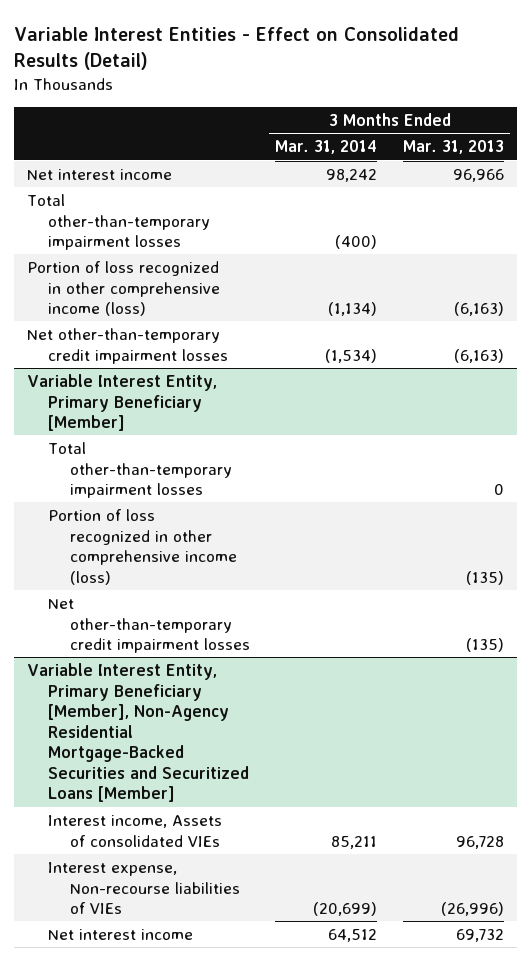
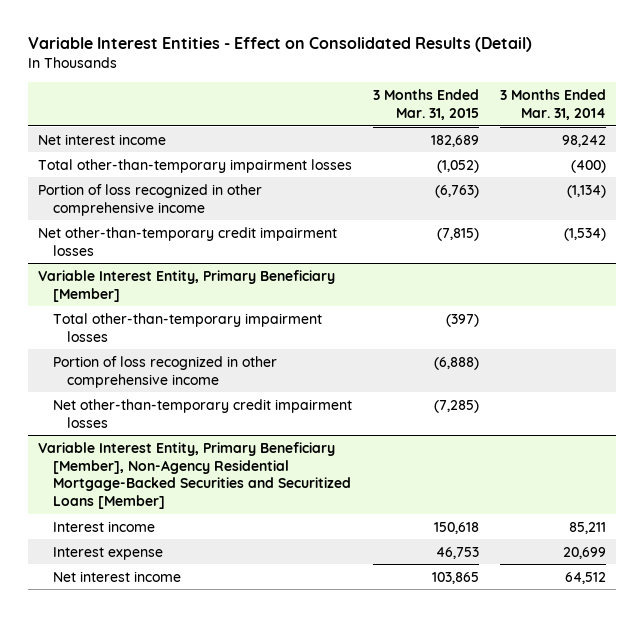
[402,140,504,155] Mar. 31, 2013 -> none
none -> [372,88,479,120] 3 Months Ended Mar. 31, 2015
[27,260,221,317] Portion of loss recognized in other comprehensive income (loss) -> [38,183,263,216] Portion of loss recognized in other comprehensive income
[48,508,237,585] Portion of loss recognized in other comprehensive income (loss) -> [52,355,277,388] Portion of loss recognized in other comprehensive income
[48,814,223,847] Interest income, Assets of consolidated VIEs -> [52,520,155,532] Interest income
[48,861,240,915] Interest expense, Non-recourse liabilities of VIEs -> [52,546,163,560] Interest expense
[313,902,378,917] (20,699) -> [562,546,606,559] 20,699

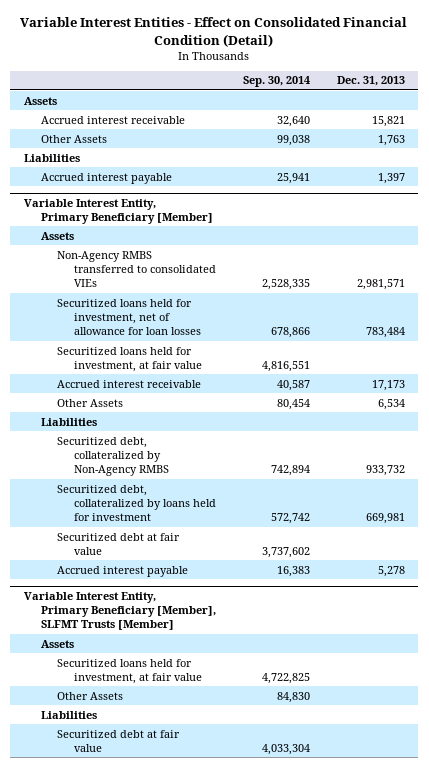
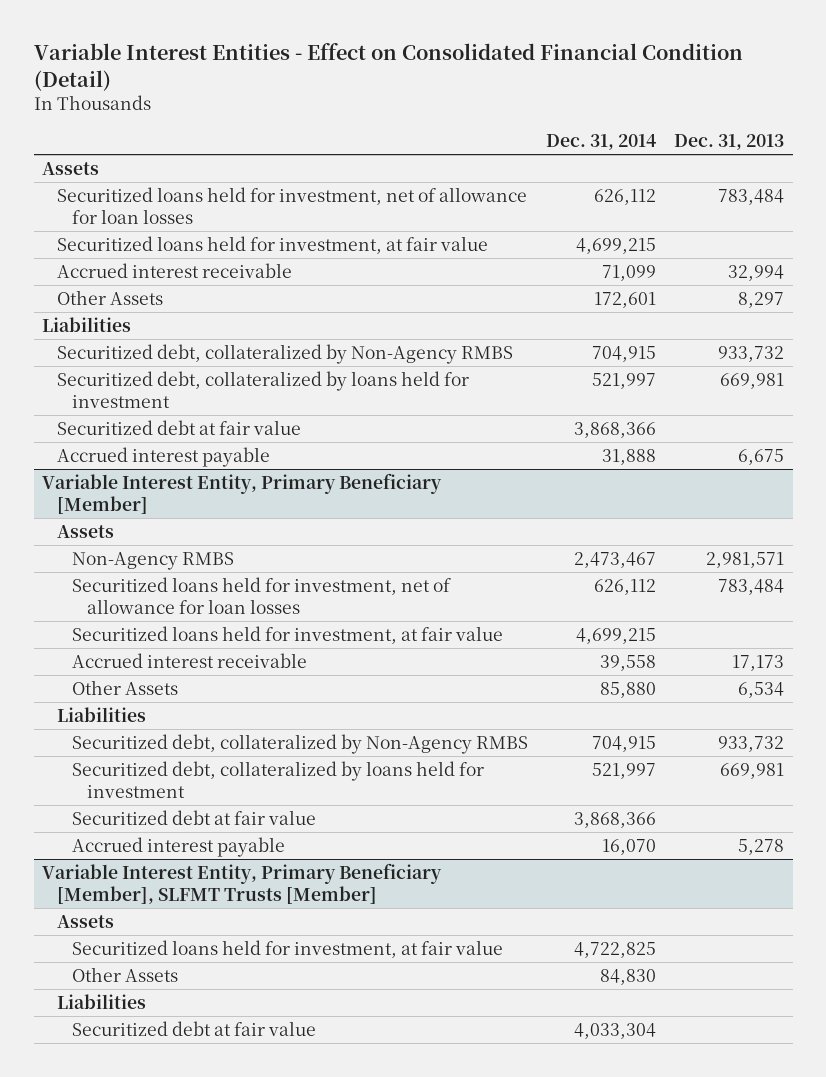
[243,76,311,88] Sep. 30, 2014 -> none
none -> [545,134,656,151] Dec. 31, 2014
none -> [57,186,528,224] Securitized loans held for investment, net of allowance for loan losses
none -> [57,235,489,254] Securitized loans held for investment, at fair value
[372,115,406,127] 15,821 -> [727,264,784,281] 32,994
[378,134,406,146] 1,763 -> [737,291,784,308] 8,297
none -> [57,343,514,364] Securitized debt, collateralized by Non-Agency RMBS
none -> [57,370,470,408] Securitized debt, collateralized by loans held for investment
none -> [57,419,302,435] Securitized debt at fair value
[378,172,406,184] 1,397 -> [737,448,784,465] 6,675
[57,250,217,288] Non-Agency RMBS transferred to consolidated VIEs -> [72,551,235,570] Non-Agency RMBS

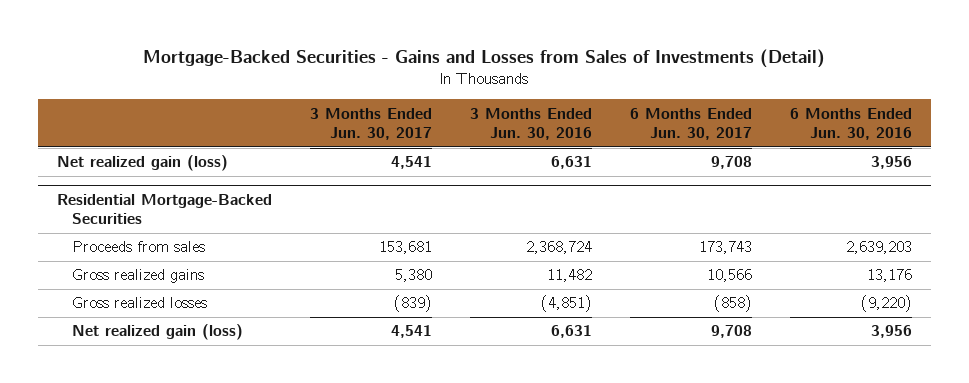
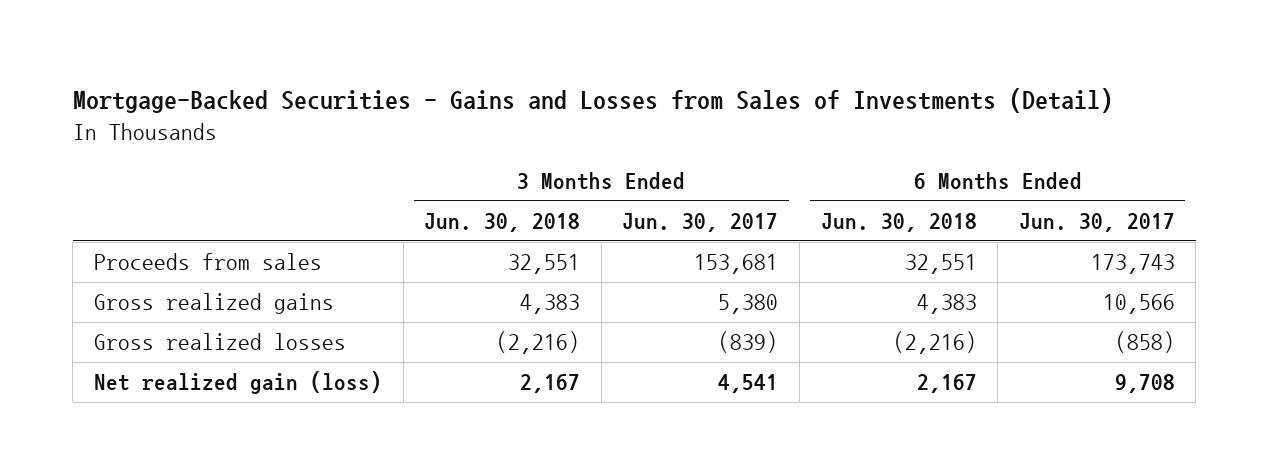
[469,107,592,141] 3 Months Ended Jun. 30, 2016 -> none
[789,107,912,141] 6 Months Ended Jun. 30, 2016 -> none
none -> [424,213,581,233] Jun. 30, 2018
none -> [820,213,977,233] Jun. 30, 2018
[57,155,229,172] Net realized gain (loss) -> none
[57,194,273,225] Residential Mortgage-Backed Securities -> none

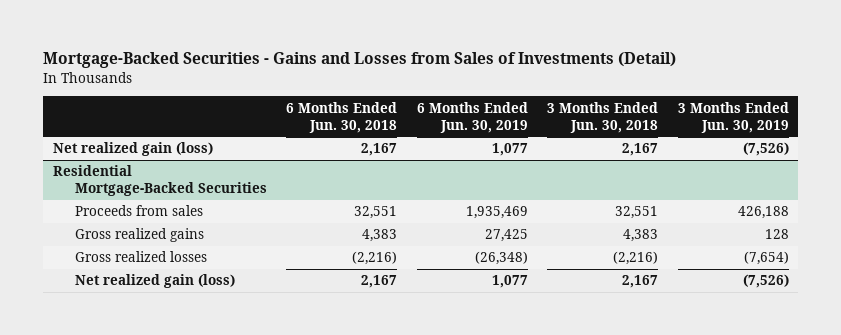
[622,213,779,233] Jun. 30, 2017 -> none
[1018,213,1175,233] Jun. 30, 2017 -> none
none -> [416,101,528,133] 6 Months Ended Jun. 30, 2019
none -> [677,101,789,133] 3 Months Ended Jun. 30, 2019
none -> [52,142,213,157] Net realized gain (loss)
none -> [52,165,267,197] Residential Mortgage-Backed Securities

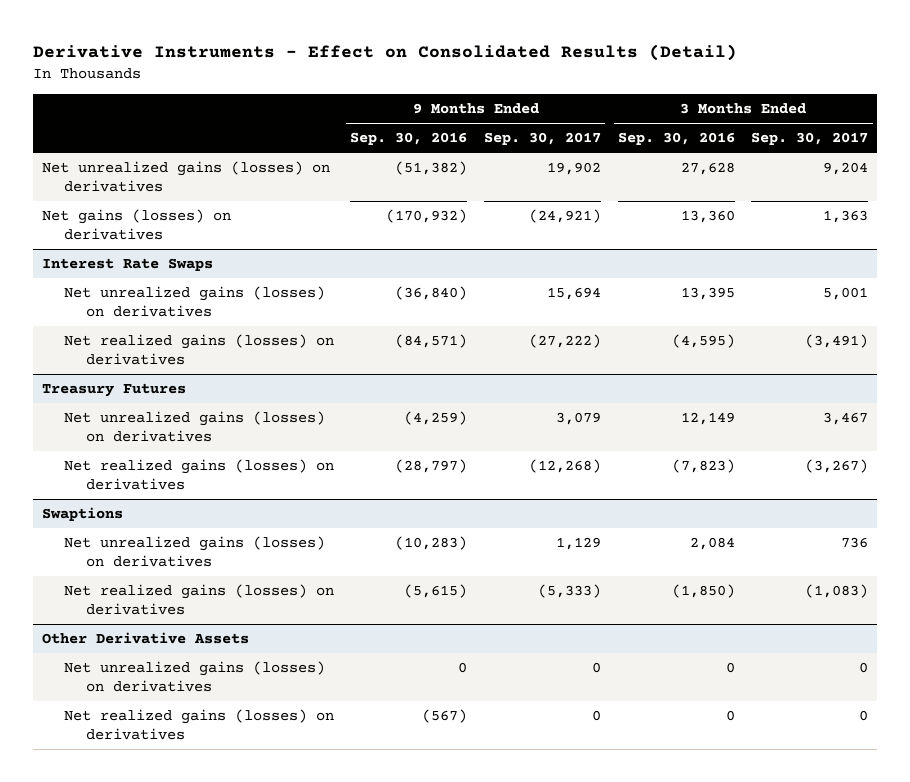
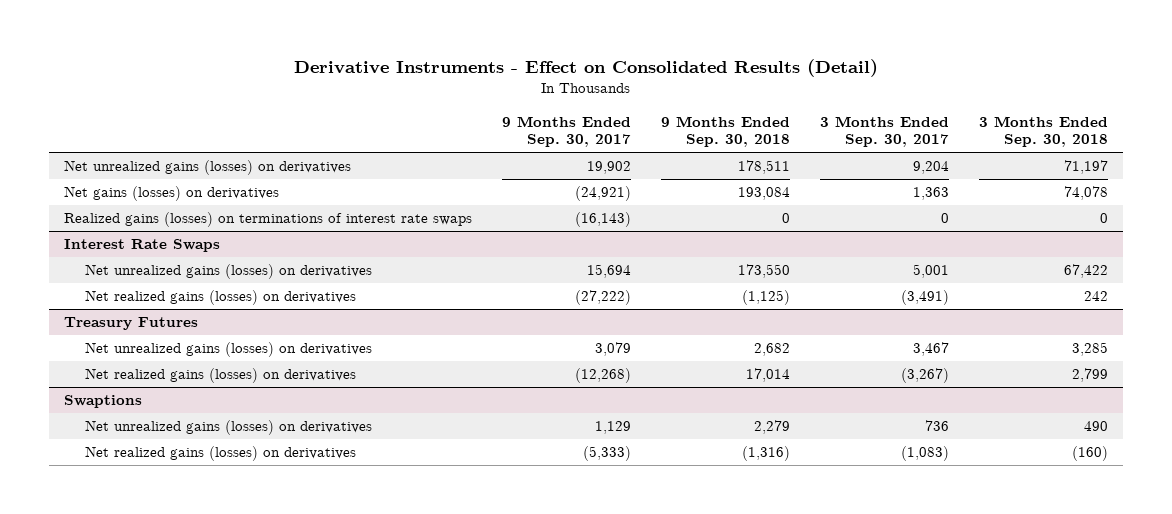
[350,132,468,146] Sep. 30, 2016 -> none
[617,132,735,146] Sep. 30, 2016 -> none
none -> [661,115,791,148] 9 Months Ended Sep. 30, 2018
none -> [979,115,1109,148] 3 Months Ended Sep. 30, 2018
none -> [63,212,472,228] Realized gains (losses) on terminations of interest rate swaps
[41,632,249,645] Other Derivative Assets -> none
[63,661,325,693] Net unrealized gains (losses) on derivatives -> none
[63,709,334,741] Net realized gains (losses) on derivatives -> none

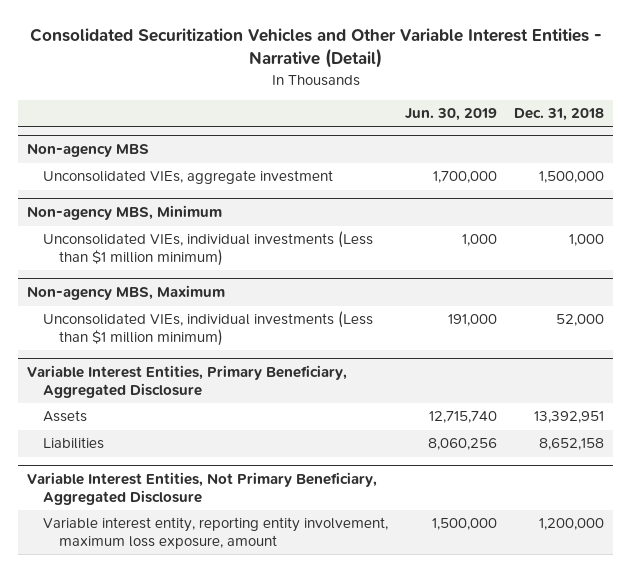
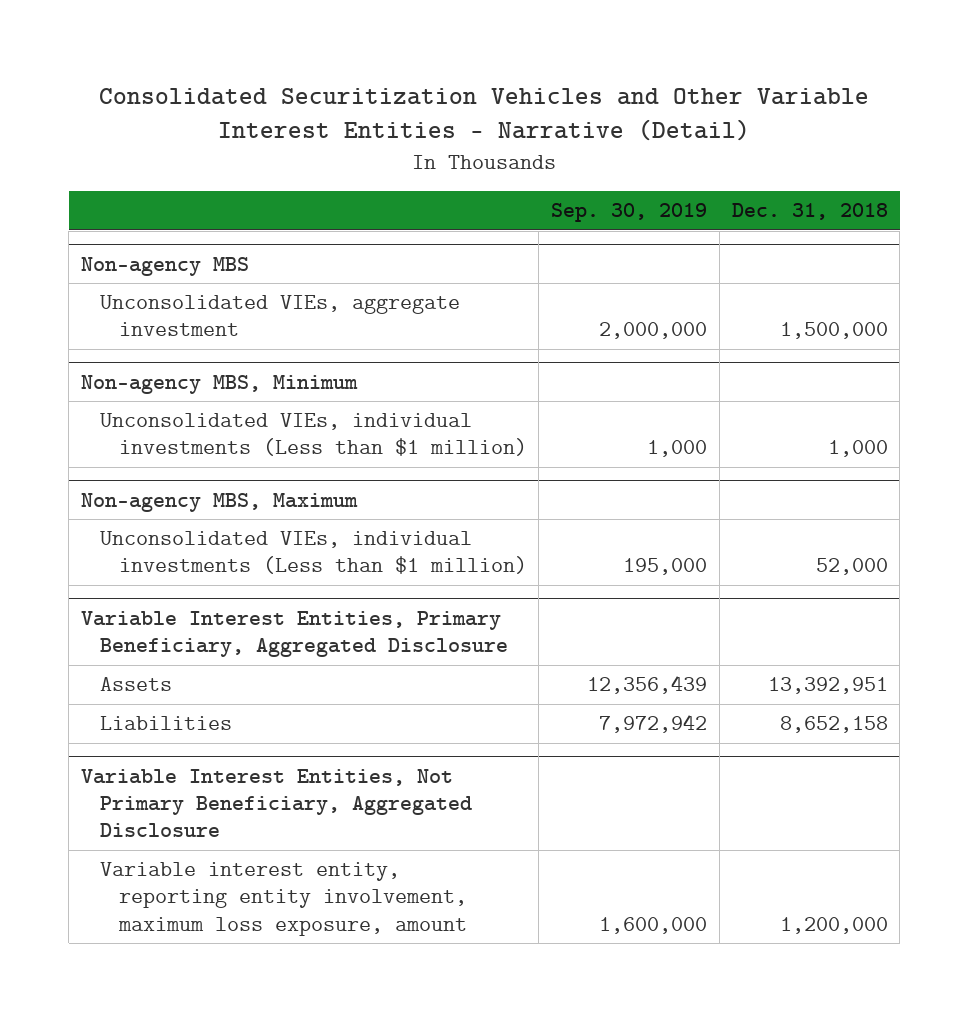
[405,108,498,122] Jun. 30, 2019 -> none
none -> [551,203,708,223] Sep. 30, 2019
[42,231,373,267] Unconsolidated VIEs, individual investments (Less than $1 million minimum) -> [99,413,527,457] Unconsolidated VIEs, individual investments (Less than $1 million)
[42,311,373,347] Unconsolidated VIEs, individual investments (Less than $1 million minimum) -> [99,531,527,575] Unconsolidated VIEs, individual investments (Less than $1 million)

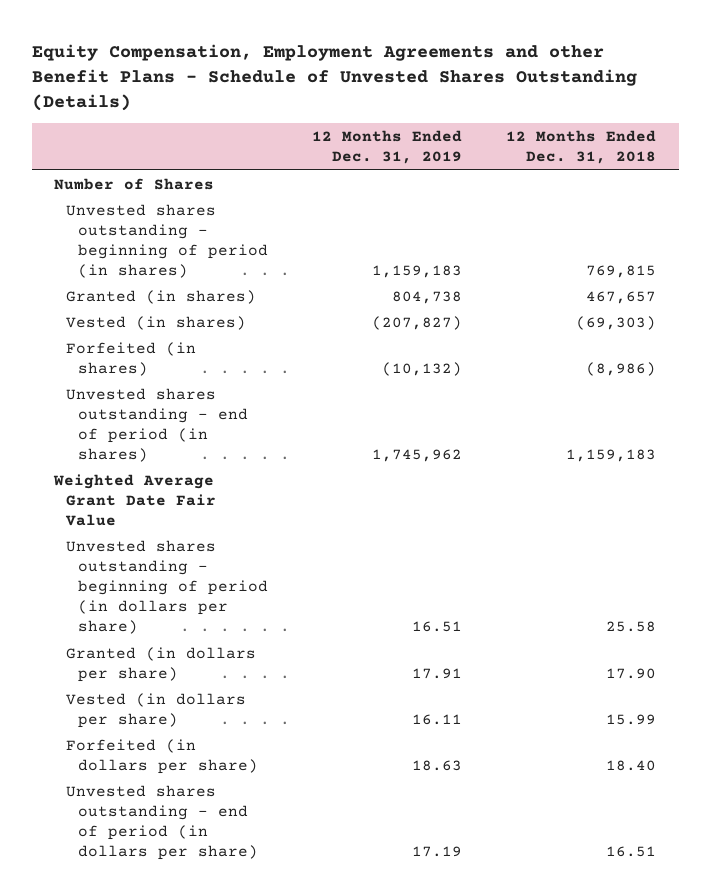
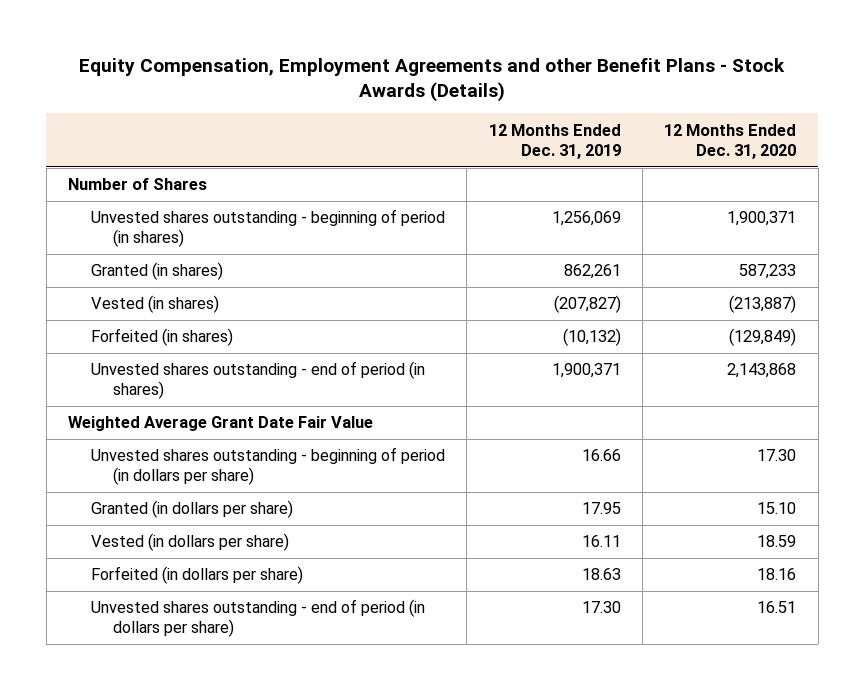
[31,43,637,112] Equity Compensation, Employment Agreements and other Benefit Plans - Schedule of Unvested Shares Outstanding (Details) -> [79,57,786,103] Equity Compensation, Employment Agreements and other Benefit Plans - Stock Awards (Details)
[506,130,657,165] 12 Months Ended Dec. 31, 2018 -> none
none -> [664,123,797,159] 12 Months Ended Dec. 31, 2020
[372,265,463,279] 1,159,183 -> [551,211,621,227] 1,256,069
[392,290,463,304] 804,738 -> [563,264,621,280] 862,261
[372,449,463,463] 1,745,962 -> [551,363,621,379] 1,900,371
[412,621,463,633] 16.51 -> [581,449,621,462] 16.66
[412,667,463,679] 17.91 -> [581,502,621,515] 17.95
[412,846,463,858] 17.19 -> [581,601,621,614] 17.30

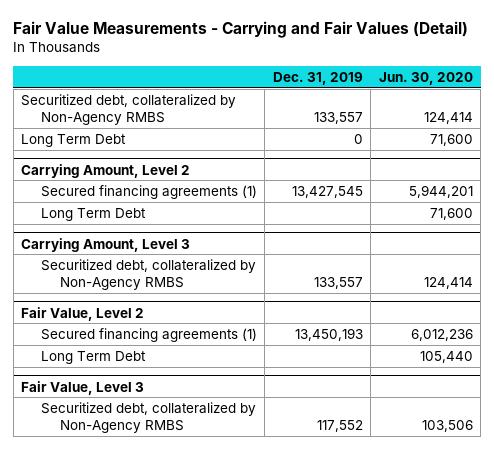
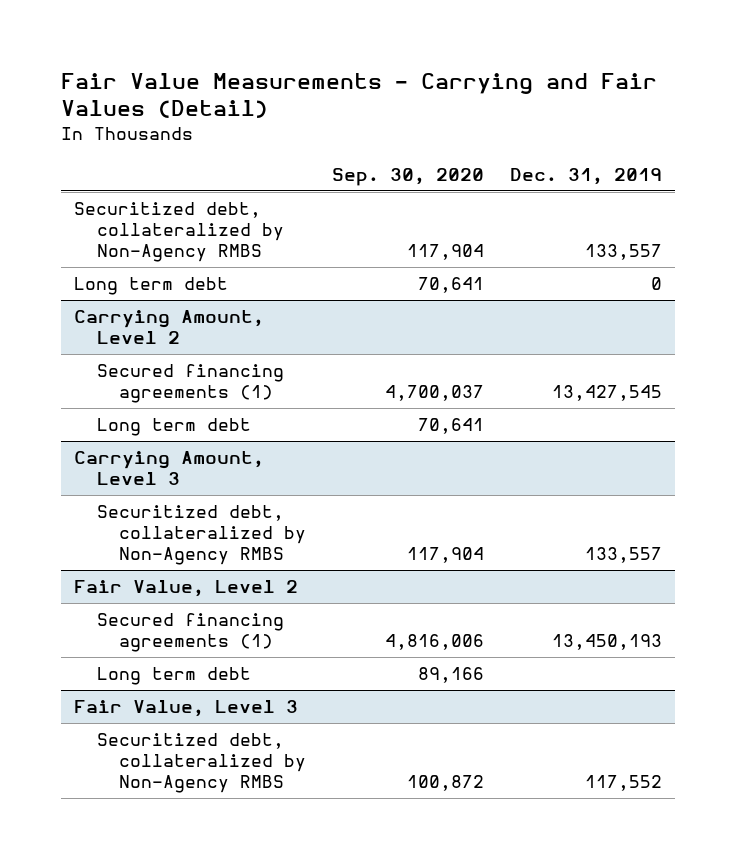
[378,71,473,85] Jun. 30, 2020 -> none
none -> [332,168,485,187] Sep. 30, 2020
[21,133,127,147] Long Term Debt -> [74,277,229,296] Long term debt
[40,207,146,221] Long Term Debt -> [96,418,251,437] Long term debt
[40,350,146,364] Long Term Debt -> [96,667,251,686] Long term debt

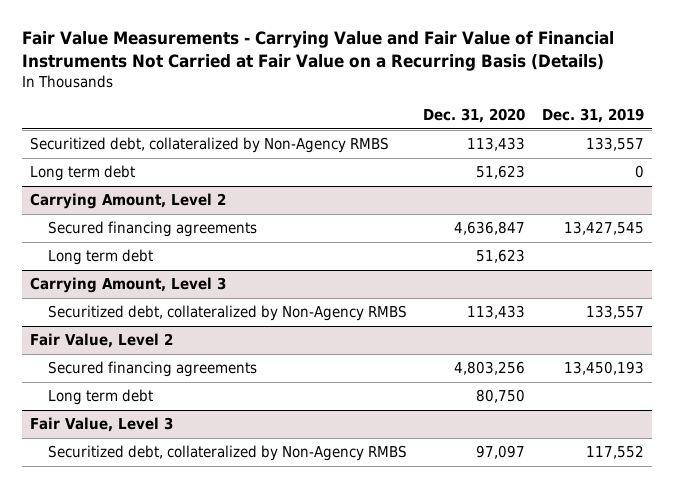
[61,72,658,119] Fair Value Measurements - Carrying and Fair Values (Detail) -> [21,31,614,71] Fair Value Measurements - Carrying Value and Fair Value of Financial Instruments Not Carried at Fair Value on a Recurring Basis (Details)
[332,168,485,187] Sep. 30, 2020 -> none
none -> [423,108,526,124] Dec. 31, 2020
[96,364,284,404] Secured financing agreements (1) -> [48,221,258,238] Secured financing agreements
[96,613,284,653] Secured financing agreements (1) -> [48,361,258,378] Secured financing agreements

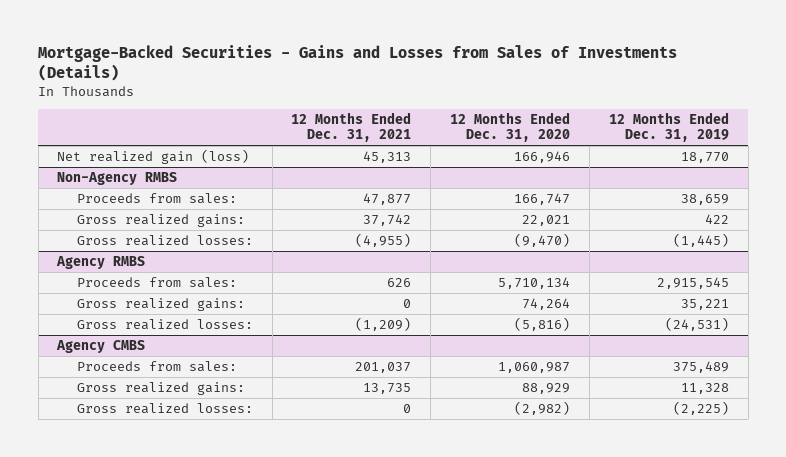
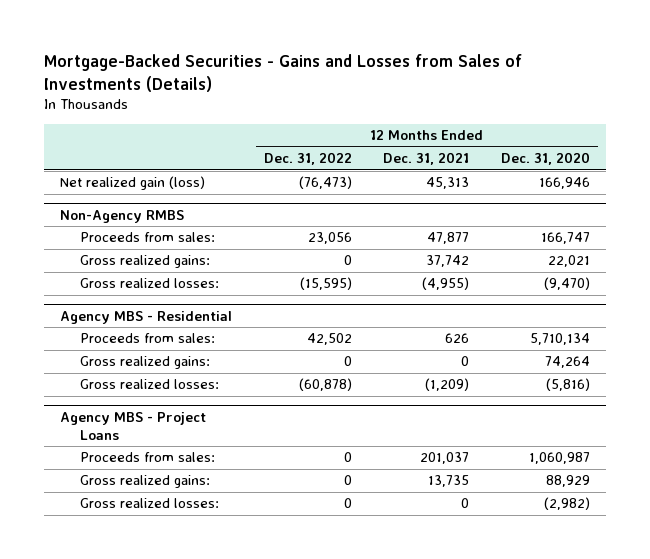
[608,111,729,142] 12 Months Ended Dec. 31, 2019 -> none
none -> [263,152,352,166] Dec. 31, 2022
[56,256,146,270] Agency RMBS -> [60,310,233,324] Agency MBS - Residential
[56,340,146,354] Agency CMBS -> [60,411,207,440] Agency MBS - Project Loans

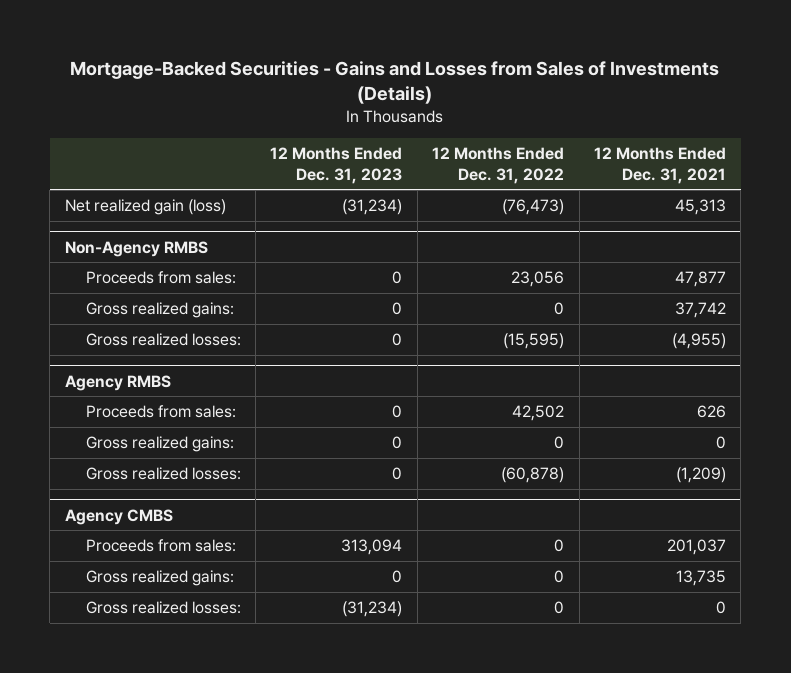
[500,152,590,166] Dec. 31, 2020 -> none
none -> [270,146,403,184] 12 Months Ended Dec. 31, 2023
[60,310,233,324] Agency MBS - Residential -> [64,374,171,391] Agency RMBS
[60,411,207,440] Agency MBS - Project Loans -> [64,508,173,525] Agency CMBS

